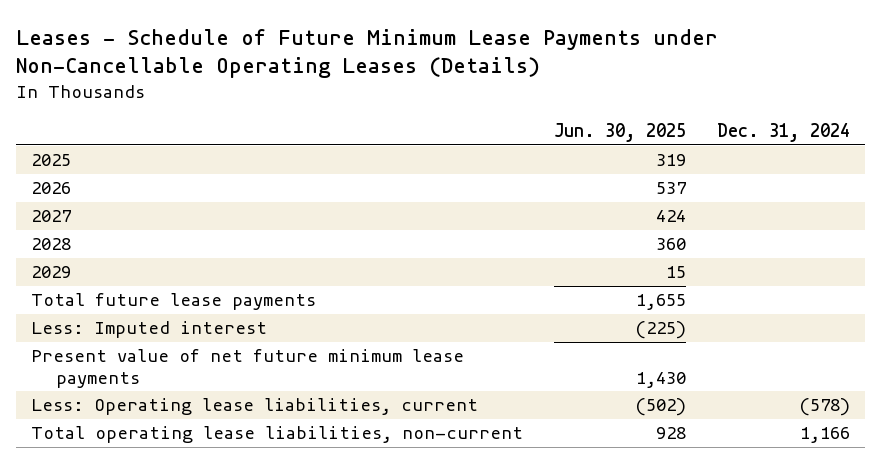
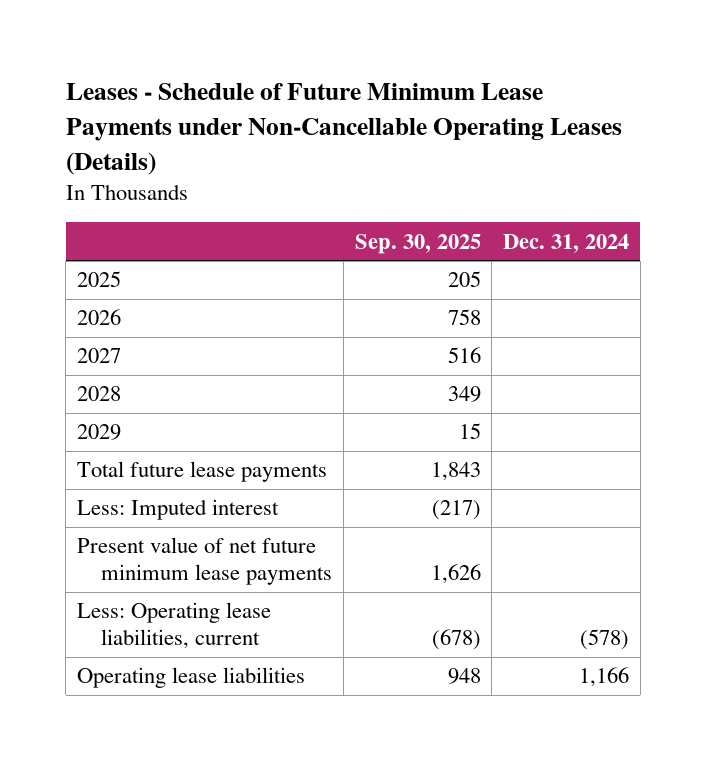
[554,123,687,143] Jun. 30, 2025 -> none
none -> [354,233,481,254] Sep. 30, 2025
[31,426,524,444] Total operating lease liabilities, non-current -> [76,667,305,689] Operating lease liabilities

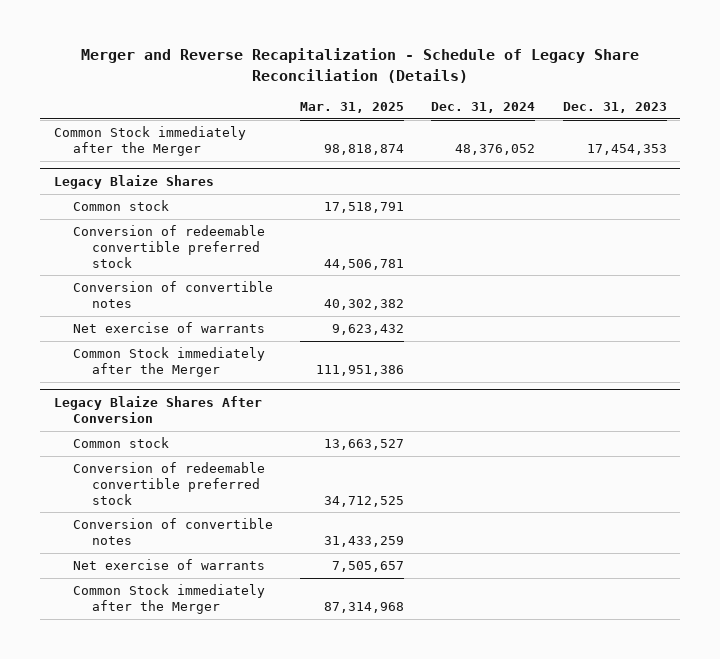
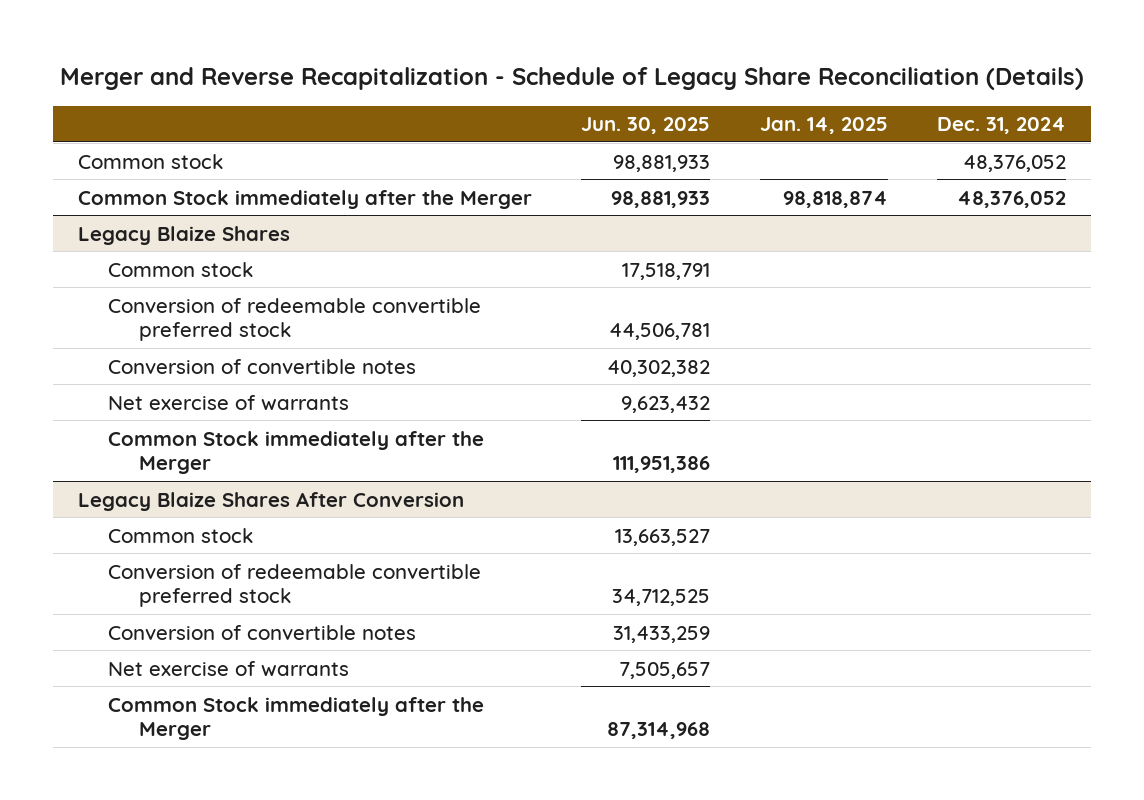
[299,102,404,114] Mar. 31, 2025 -> none
[562,102,667,114] Dec. 31, 2023 -> none
none -> [581,117,711,135] Jun. 30, 2025
none -> [759,117,888,135] Jan. 14, 2025
none -> [77,153,223,169] Common stock

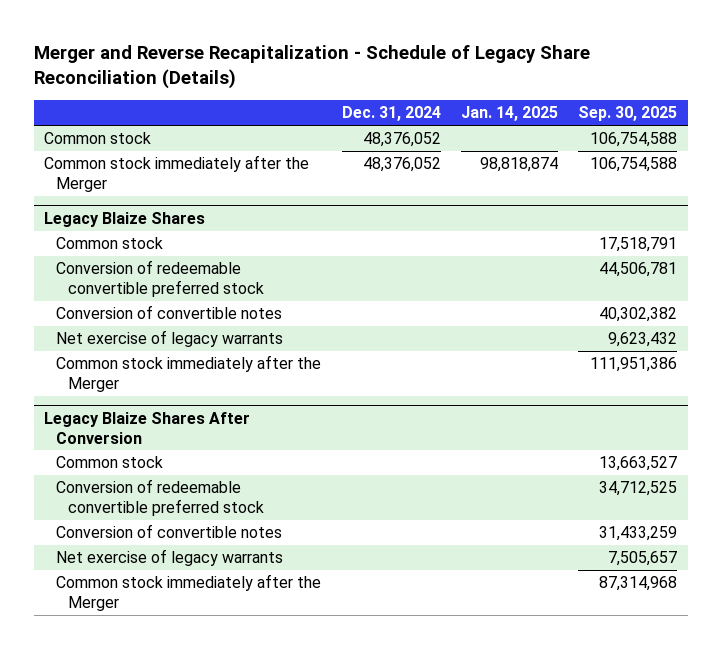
[581,117,711,135] Jun. 30, 2025 -> none
none -> [578,106,678,122] Sep. 30, 2025
[77,189,532,209] Common Stock immediately after the Merger -> [44,155,310,192] Common stock immediately after the Merger
[108,394,350,411] Net exercise of warrants -> [56,330,284,348] Net exercise of legacy warrants
[108,430,485,474] Common Stock immediately after the Merger -> [56,355,322,392] Common stock immediately after the Merger
[108,660,350,677] Net exercise of warrants -> [56,549,284,567] Net exercise of legacy warrants
[108,696,485,740] Common Stock immediately after the Merger -> [56,574,322,611] Common stock immediately after the Merger

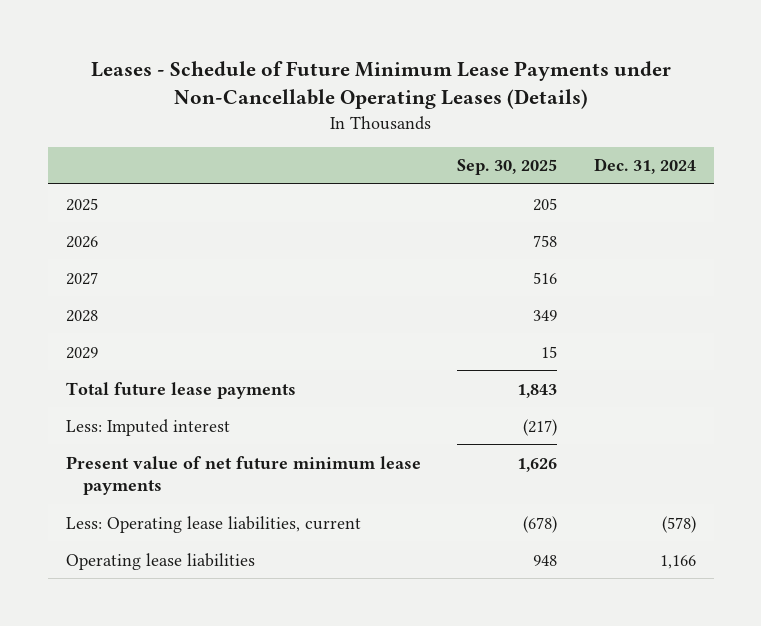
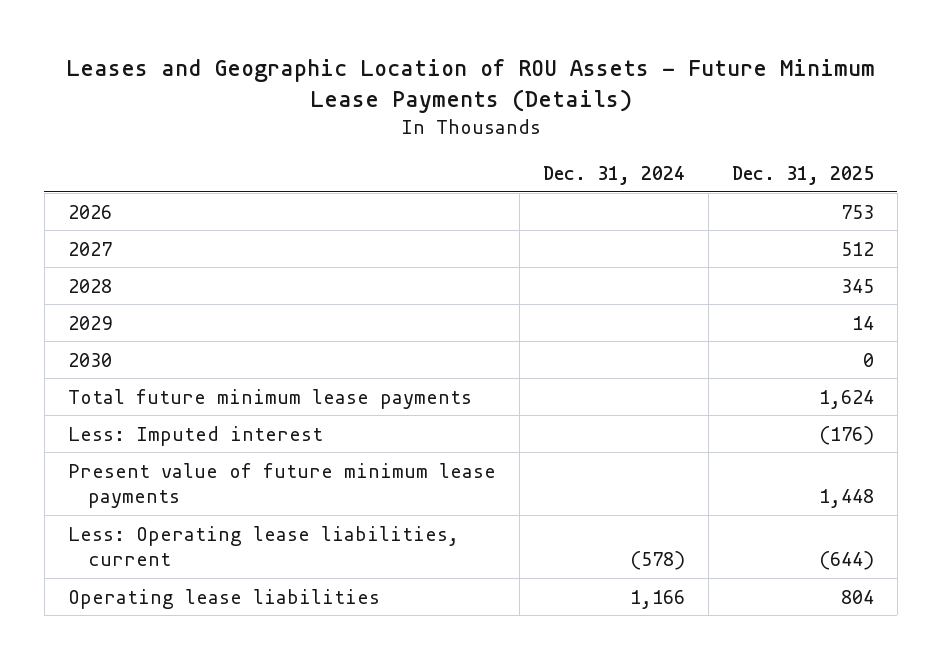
[90,60,671,110] Leases - Schedule of Future Minimum Lease Payments under Non-Cancellable Operating Leases (Details) -> [65,58,875,113] Leases and Geographic Location of ROU Assets - Future Minimum Lease Payments (Details)
[457,159,558,176] Sep. 30, 2025 -> none
none -> [731,165,874,185] Dec. 31, 2025
[65,197,98,211] 2025 -> none
none -> [67,352,112,367] 2030
[65,381,296,399] Total future lease payments -> [67,388,472,409] Total future minimum lease payments
[65,455,421,496] Present value of net future minimum lease payments -> [67,462,496,509] Present value of future minimum lease payments

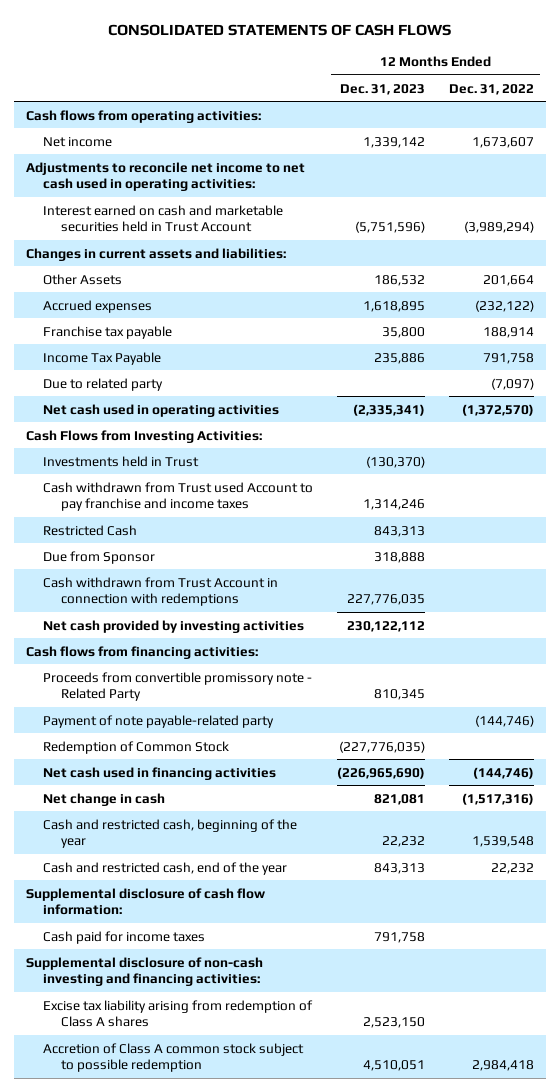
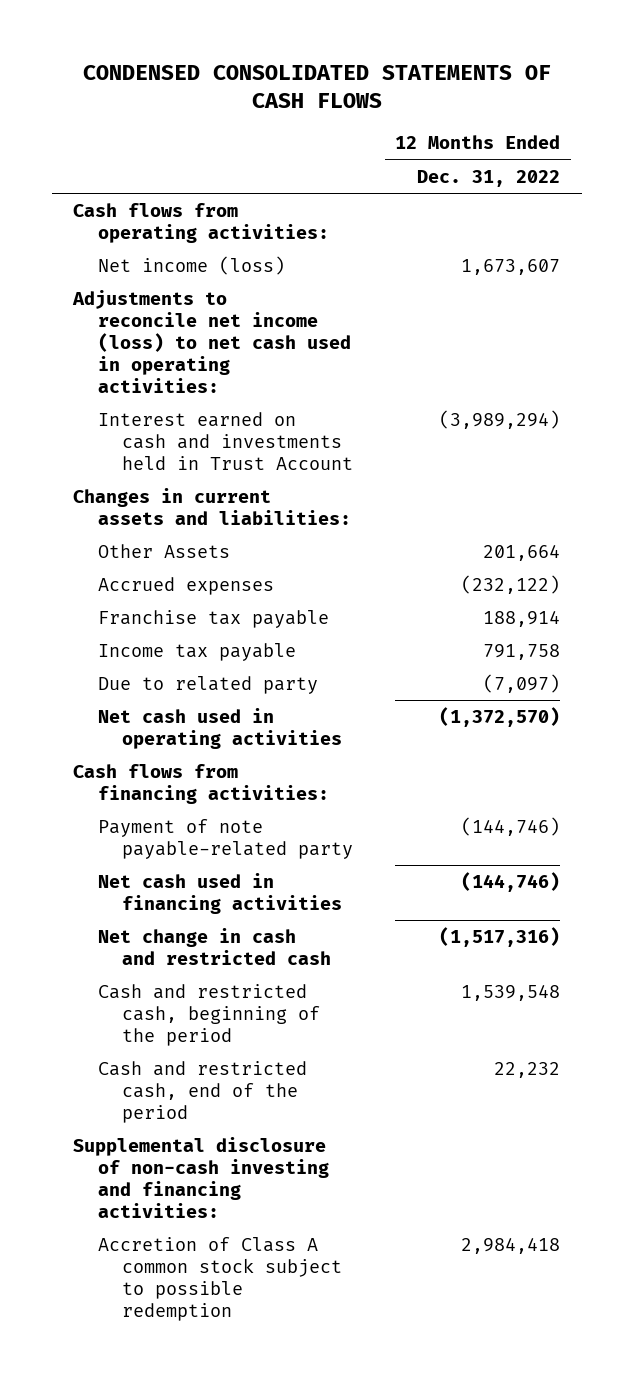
[107,23,451,36] CONSOLIDATED STATEMENTS OF CASH FLOWS -> [82,64,551,109] CONDENSED CONSOLIDATED STATEMENTS OF CASH FLOWS
[340,83,426,95] Dec. 31, 2023 -> none
[43,136,113,147] Net income -> [97,256,285,276] Net income (loss)
[25,161,305,192] Adjustments to reconcile net income to net cash used in operating activities: -> [72,290,351,393] Adjustments to reconcile net income (loss) to net cash used in operating activities:
[43,204,284,233] Interest earned on cash and marketable securities held in Trust Account -> [97,412,353,470] Interest earned on cash and investments held in Trust Account
[43,351,162,365] Income Tax Payable -> [97,643,296,662] Income tax payable
[25,429,262,443] Cash Flows from Investing Activities: -> none
[43,455,200,467] Investments held in Trust -> none
[43,481,314,512] Cash withdrawn from Trust used Account to pay franchise and income taxes -> none
[43,524,138,536] Restricted Cash -> none
[43,550,156,564] Due from Sponsor -> none
[43,576,279,607] Cash withdrawn from Trust Account in connection with redemptions -> none
[43,619,305,633] Net cash provided by investing activities -> none
[43,671,313,702] Proceeds from convertible promissory note - Related Party -> none
[43,740,230,754] Redemption of Common Stock -> none
[25,887,265,916] Supplemental disclosure of cash flow information: -> none
[43,930,206,944] Cash paid for income taxes -> none
[43,792,166,806] Net change in cash -> [97,928,331,965] Net change in cash and restricted cash
[43,818,298,849] Cash and restricted cash, beginning of the year -> [97,984,320,1046] Cash and restricted cash, beginning of the period
[43,861,288,875] Cash and restricted cash, end of the year -> [97,1061,307,1123] Cash and restricted cash, end of the period
[43,999,314,1028] Excise tax liability arising from redemption of Class A shares -> none

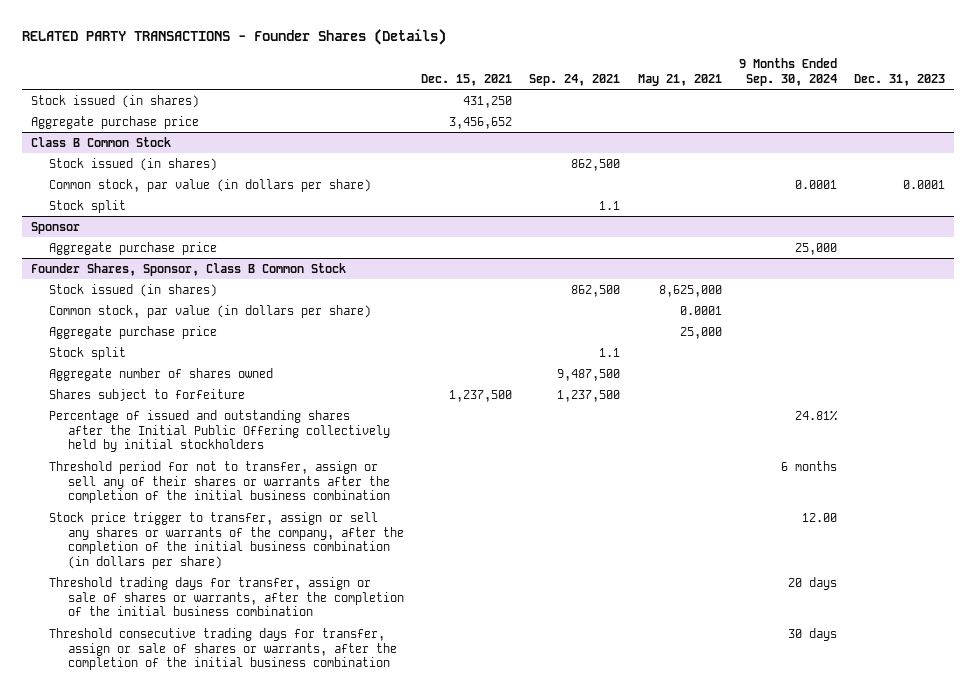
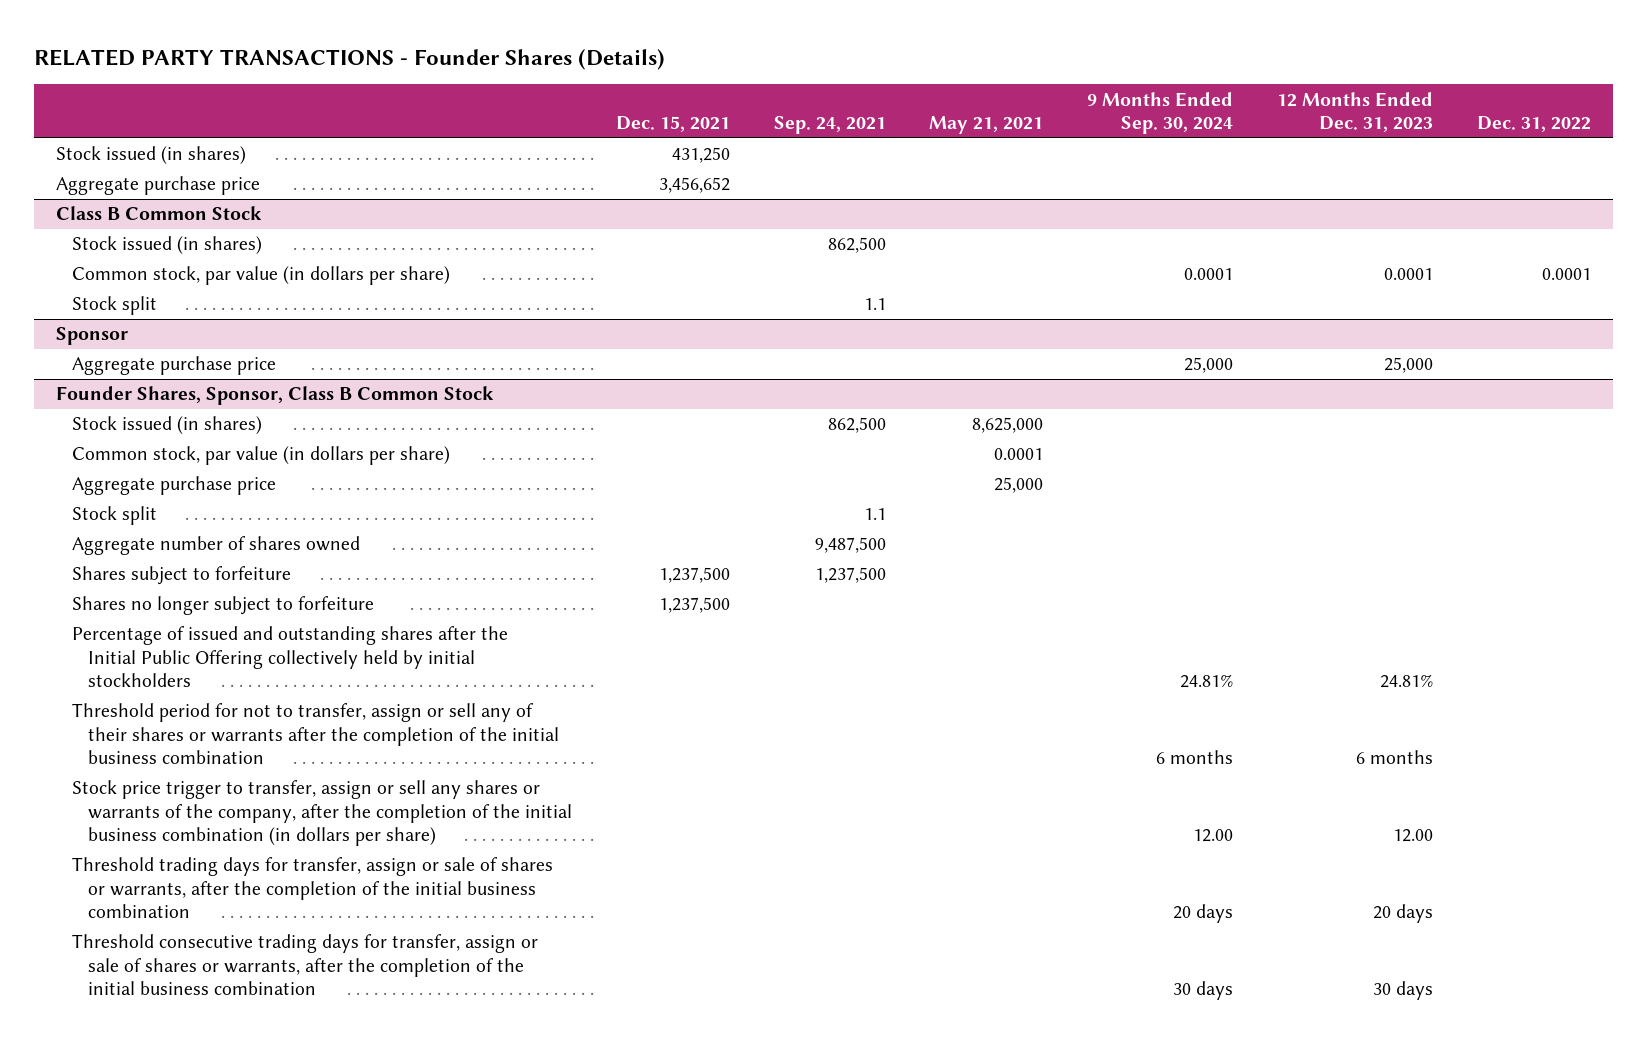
[854,73,946,86] Dec. 31, 2023 -> none
none -> [1277,91,1434,133] 12 Months Ended Dec. 31, 2023
none -> [1476,116,1591,133] Dec. 31, 2022
none -> [72,596,375,616] Shares no longer subject to forfeiture

